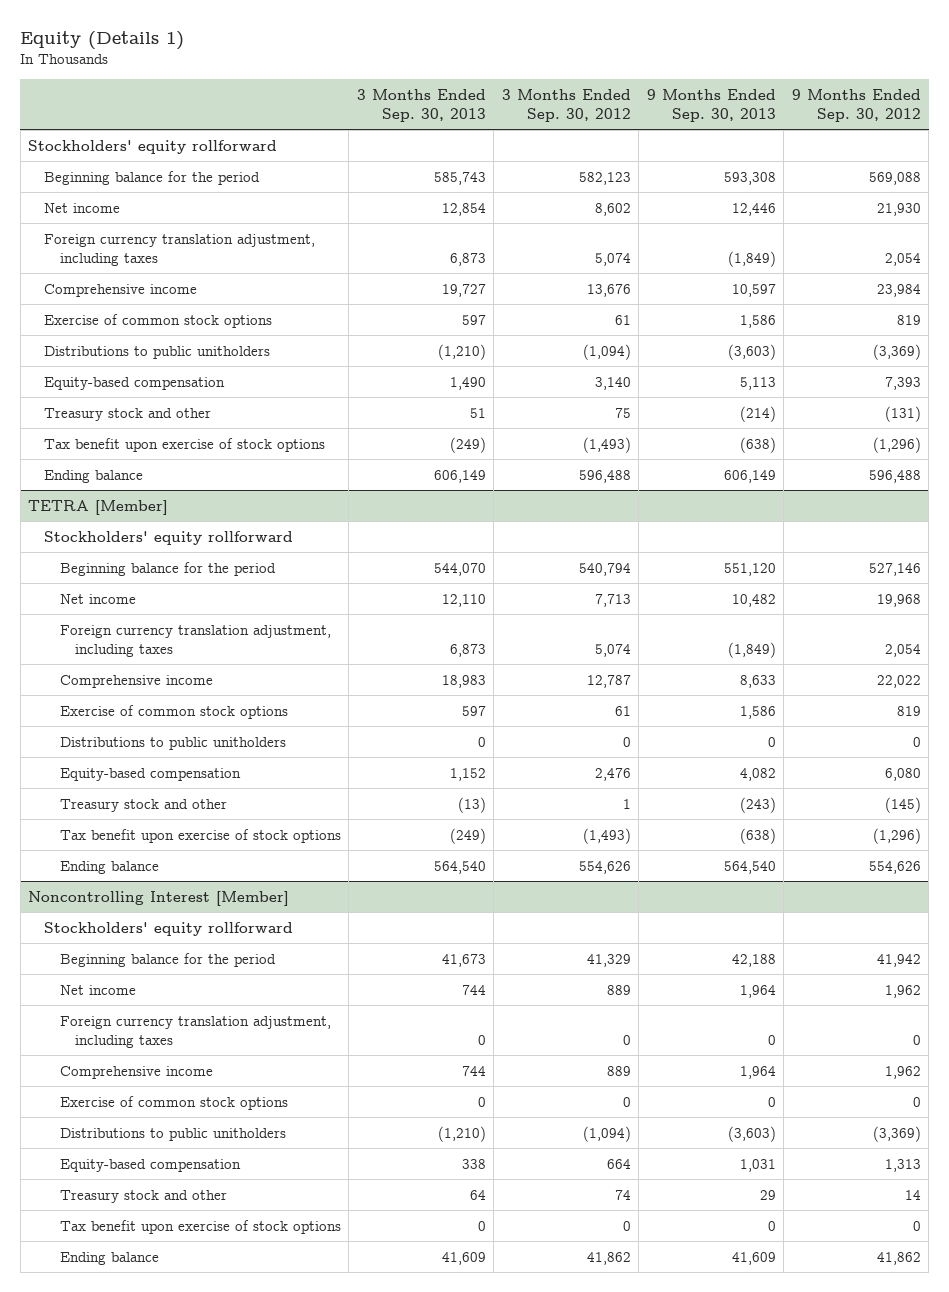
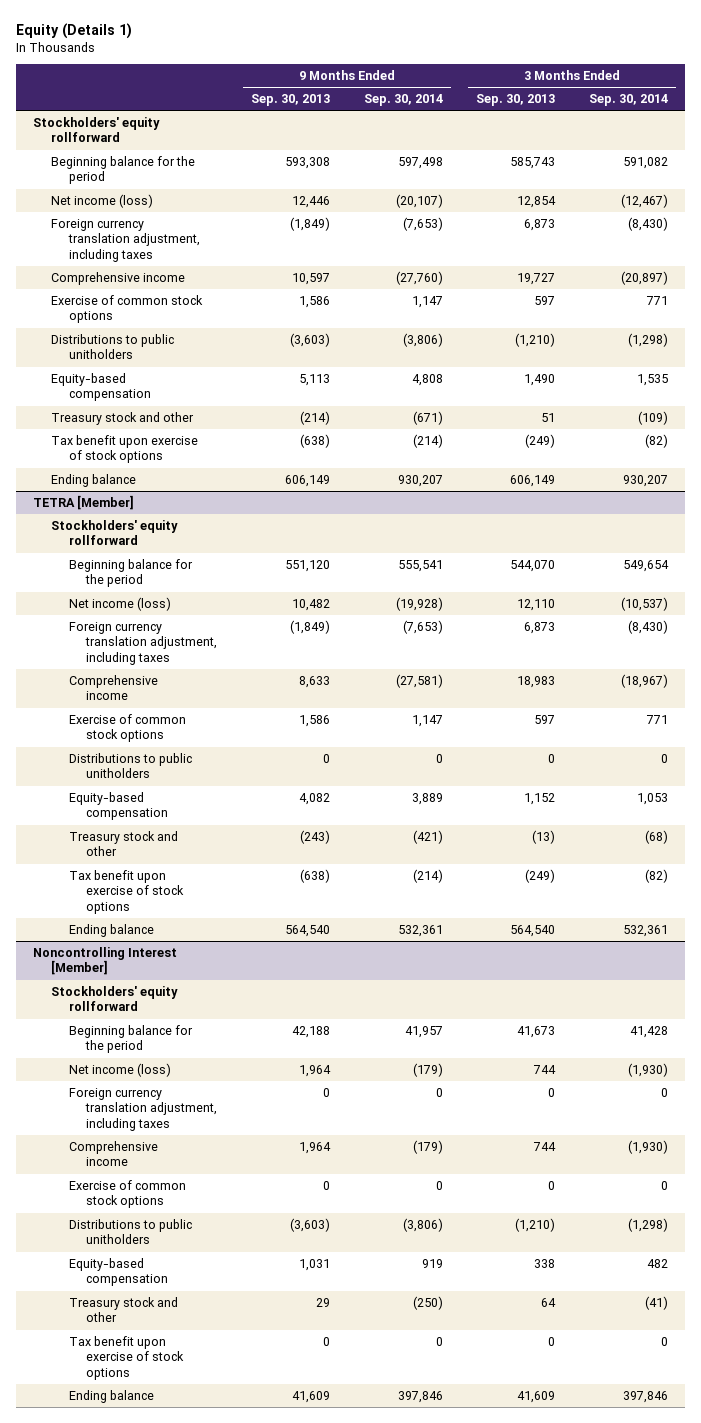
[501,88,631,123] 3 Months Ended Sep. 30, 2012 -> none
[791,88,921,123] 9 Months Ended Sep. 30, 2012 -> none
none -> [363,94,443,107] Sep. 30, 2014
none -> [588,94,668,107] Sep. 30, 2014
[43,202,120,213] Net income -> [50,193,153,208] Net income (loss)
[59,593,136,604] Net income -> [68,596,171,611] Net income (loss)
[59,984,136,995] Net income -> [68,1062,171,1077] Net income (loss)

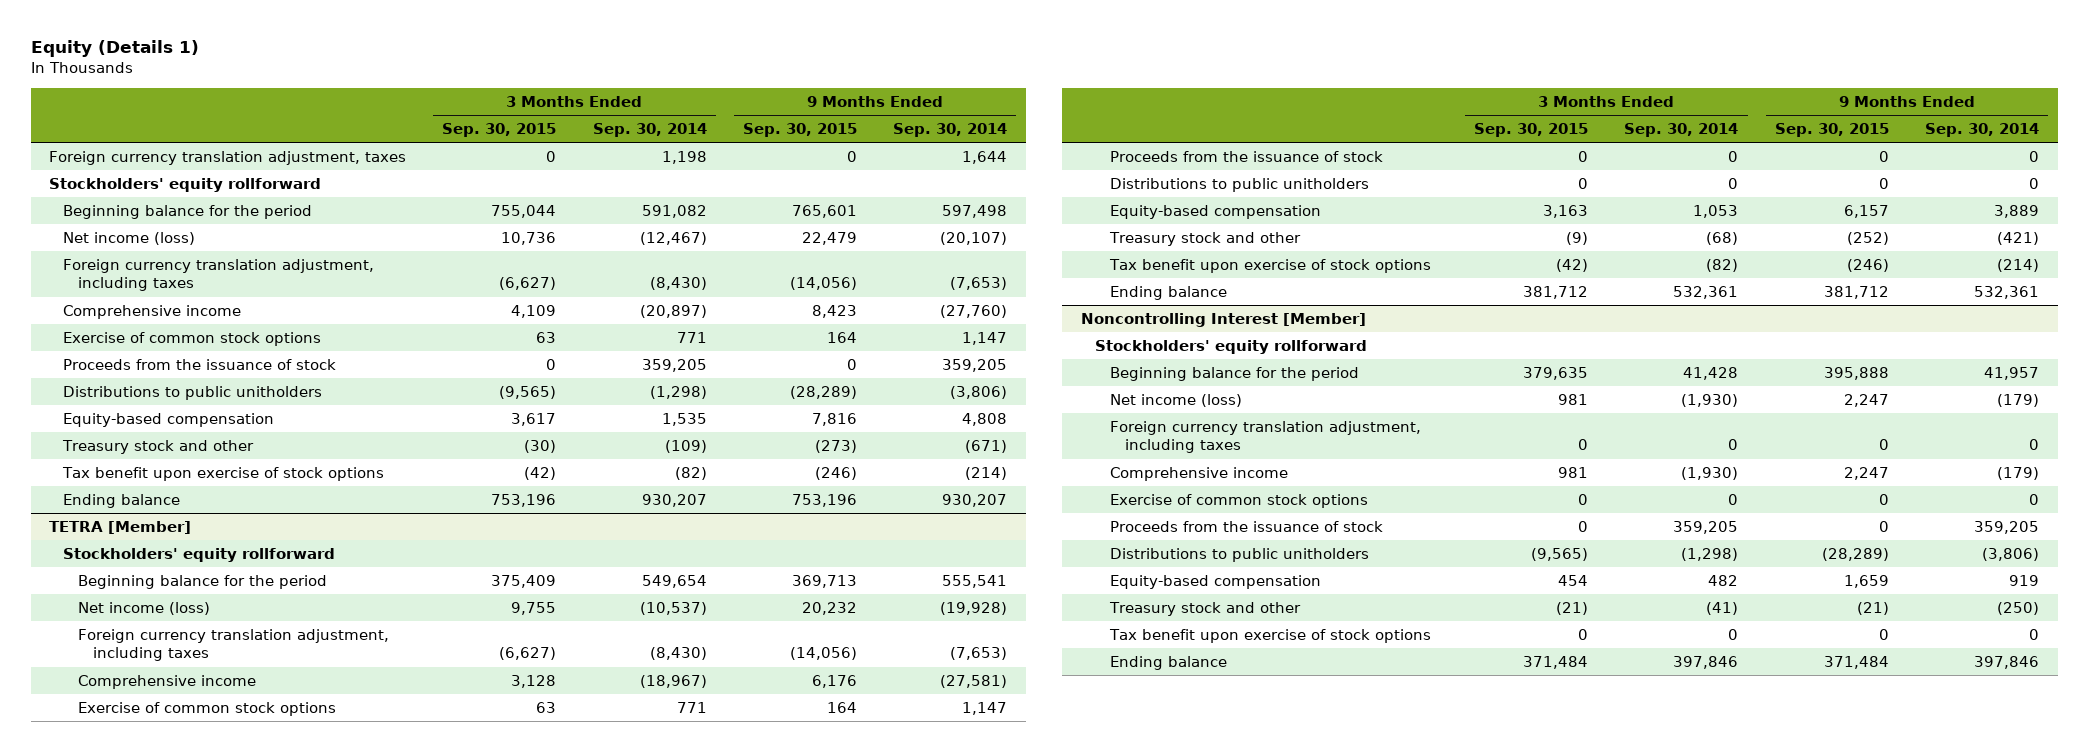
[251,94,331,107] Sep. 30, 2013 -> none
[476,94,556,107] Sep. 30, 2013 -> none
none -> [442,123,557,138] Sep. 30, 2015
none -> [742,123,857,138] Sep. 30, 2015
none -> [48,150,406,165] Foreign currency translation adjustment, taxes
none -> [63,358,337,370] Proceeds from the issuance of stock
none -> [1109,150,1383,162] Proceeds from the issuance of stock
none -> [1109,520,1383,532] Proceeds from the issuance of stock

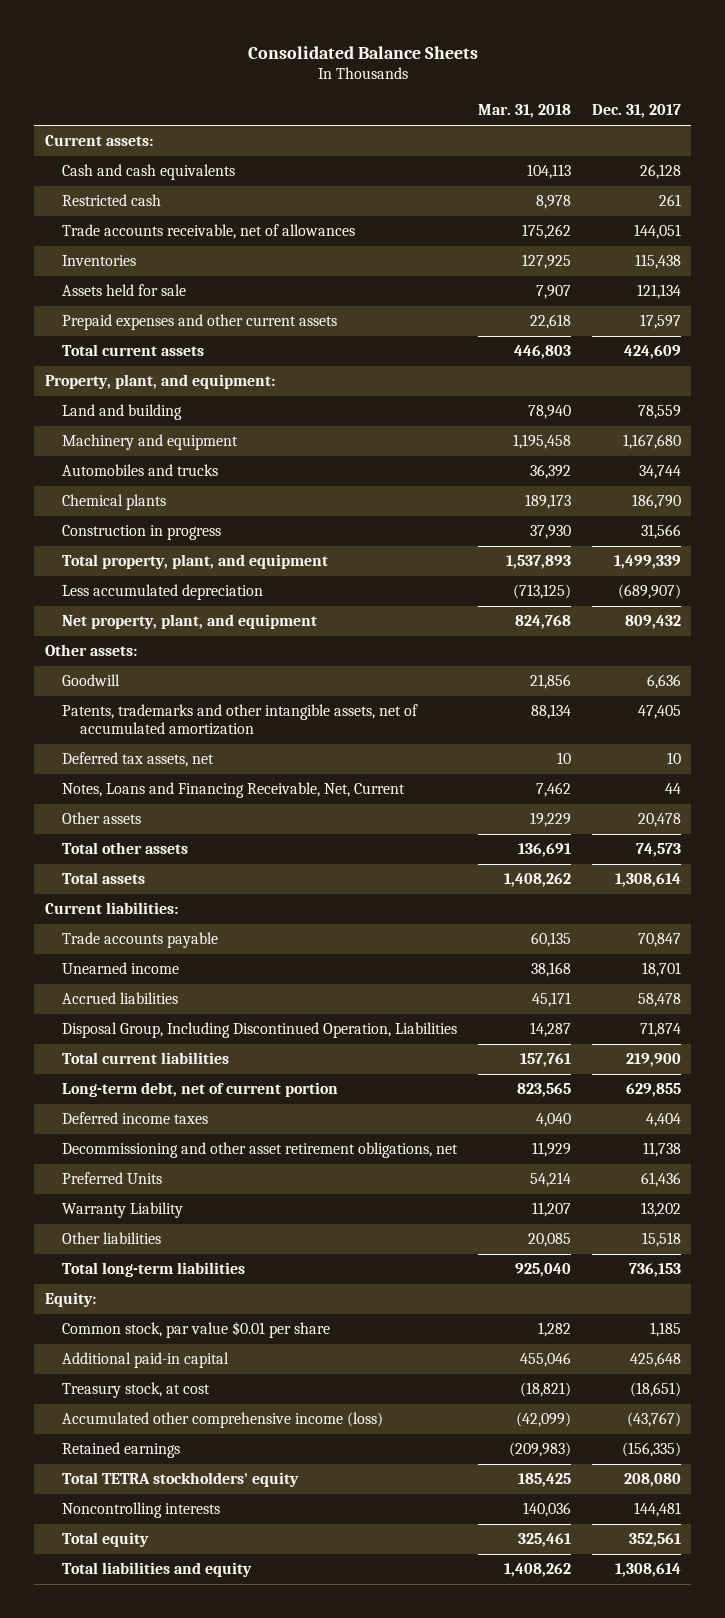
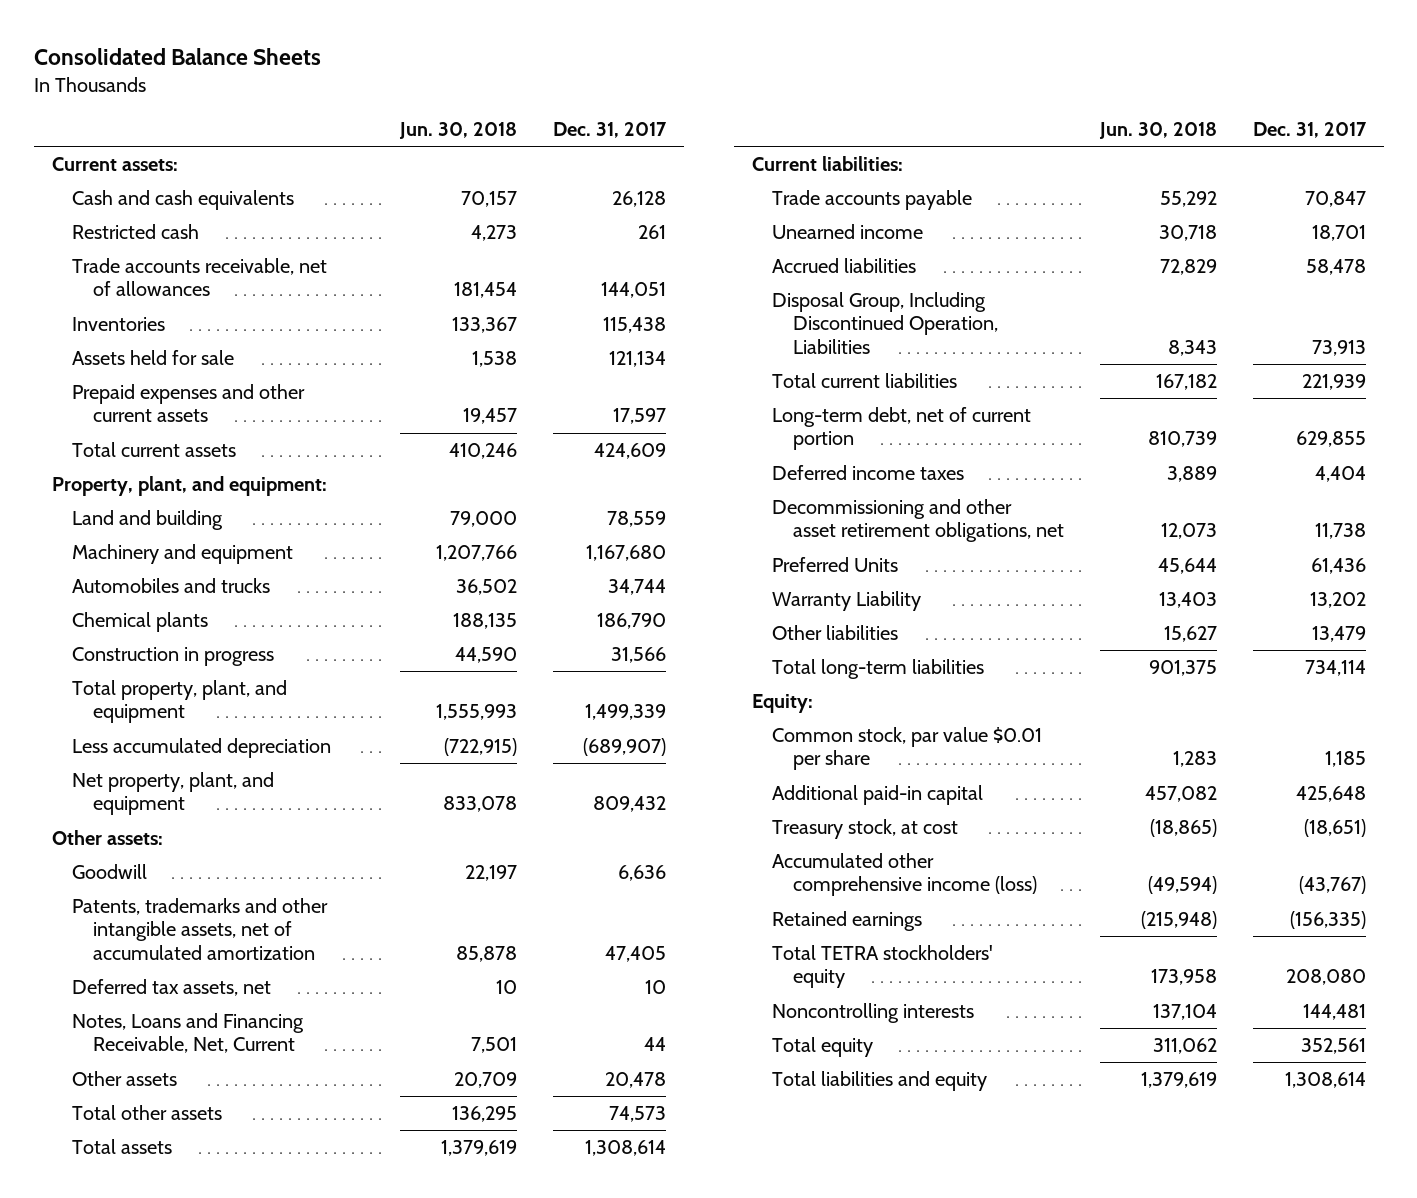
[477,104,571,119] Mar. 31, 2018 -> none
none -> [399,121,518,139] Jun. 30, 2018
[639,1022,681,1038] 71,874 -> [1311,339,1366,356] 73,913
[625,1053,681,1068] 219,900 -> [1301,374,1366,391] 221,939
[641,1232,681,1248] 15,518 -> [1311,626,1366,643] 13,479
[628,1263,681,1278] 736,153 -> [1304,660,1366,677] 734,114

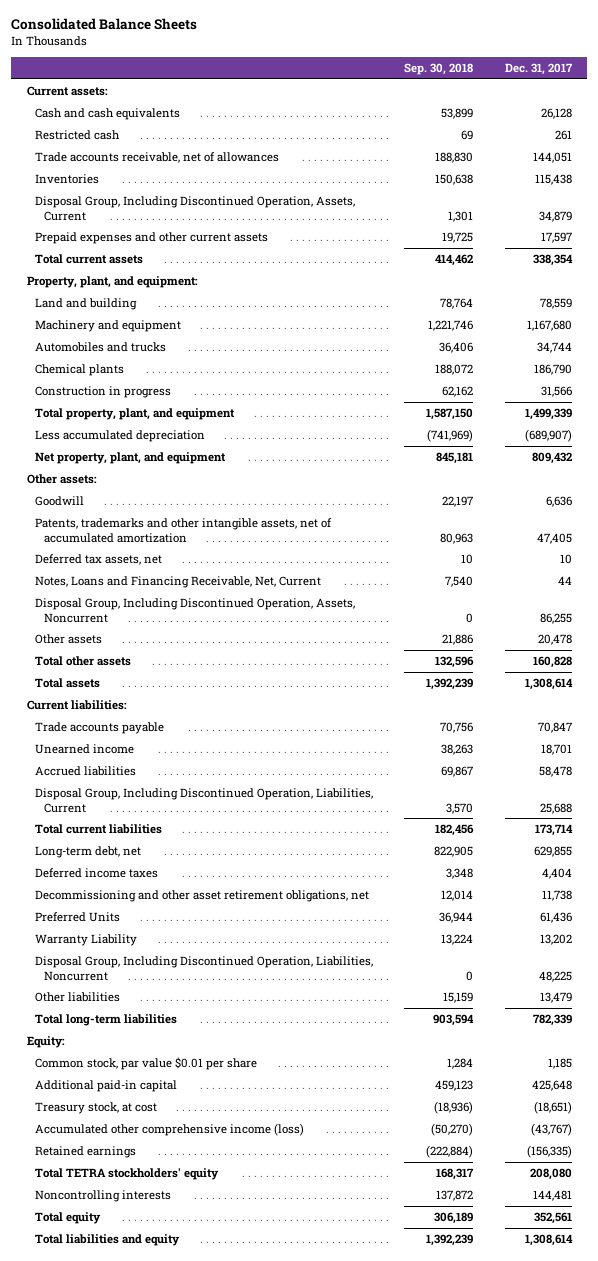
[399,121,518,139] Jun. 30, 2018 -> none
none -> [404,62,474,75] Sep. 30, 2018
[72,350,235,366] Assets held for sale -> none
none -> [35,196,356,221] Disposal Group, Including Discontinued Operation, Assets, Current
[593,443,666,460] 424,609 -> [532,254,573,267] 338,354
none -> [35,598,356,623] Disposal Group, Including Discontinued Operation, Assets, Noncurrent
[608,1106,666,1123] 74,573 -> [532,656,572,669] 160,828
[772,292,999,354] Disposal Group, Including Discontinued Operation, Liabilities -> [35,788,374,813] Disposal Group, Including Discontinued Operation, Liabilities, Current
[1311,339,1366,356] 73,913 -> [539,802,572,814] 25,688
[1301,374,1366,391] 221,939 -> [534,824,573,837] 173,714
[772,407,1032,451] Long-term debt, net of current portion -> [35,846,142,859] Long-term debt, net
none -> [35,956,374,981] Disposal Group, Including Discontinued Operation, Liabilities, Noncurrent
[1304,660,1366,677] 734,114 -> [532,1014,572,1027] 782,339

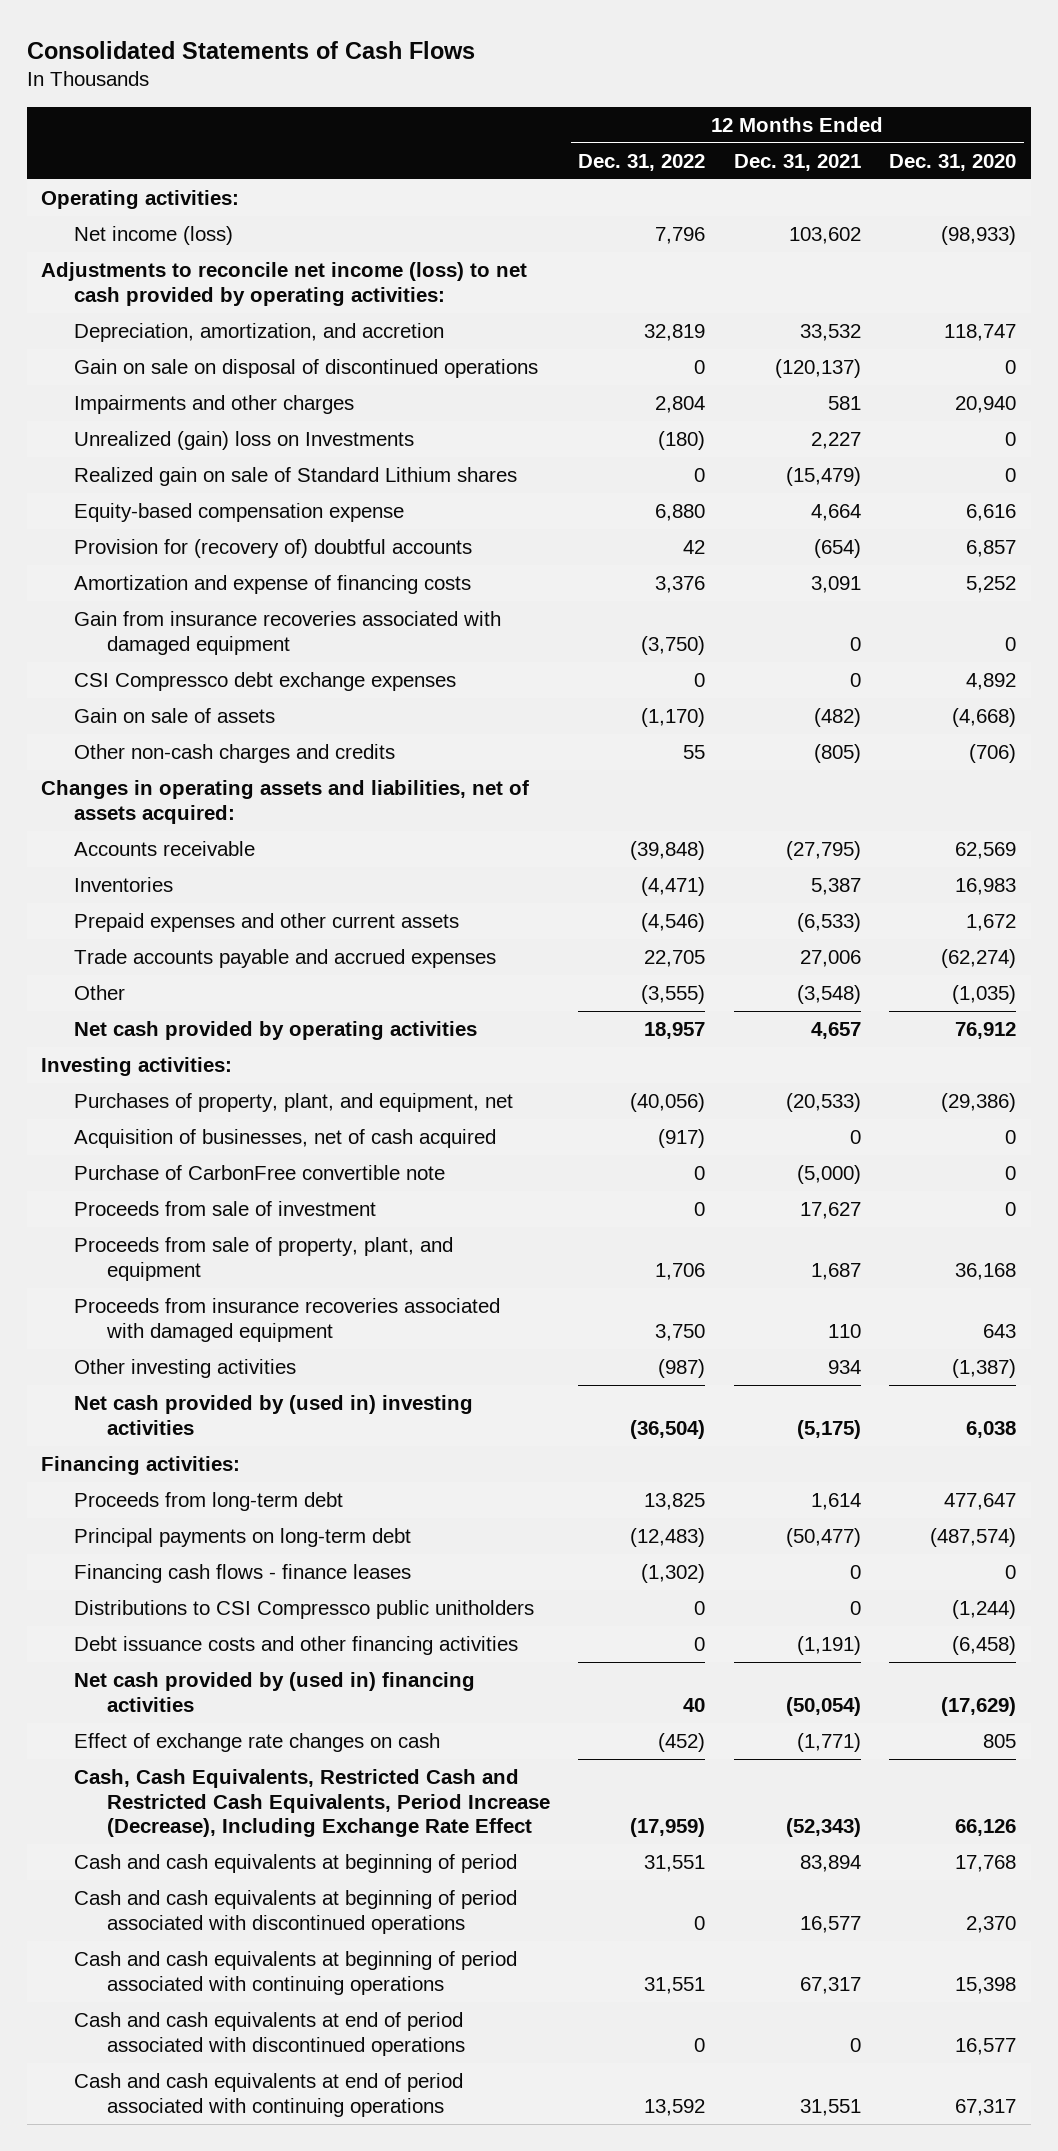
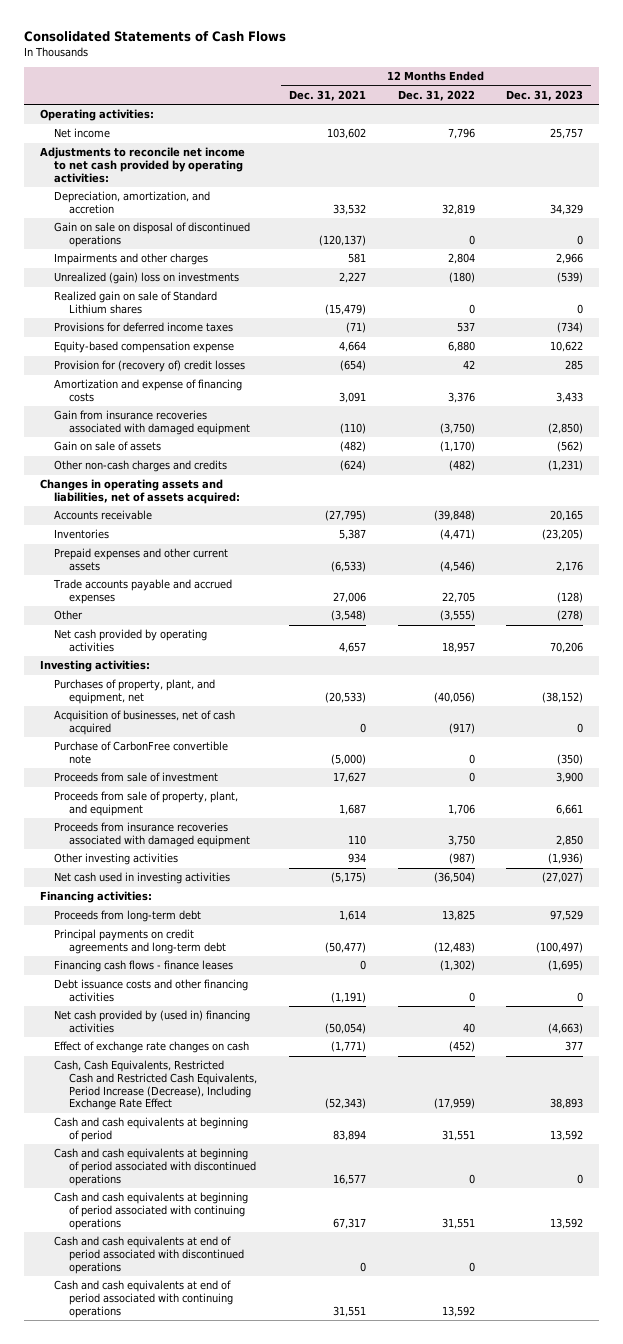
[889,154,1017,172] Dec. 31, 2020 -> none
none -> [506,89,584,101] Dec. 31, 2023
[73,226,233,246] Net income (loss) -> [54,128,111,139] Net income
[41,262,528,306] Adjustments to reconcile net income (loss) to net cash provided by operating activities: -> [40,147,246,183] Adjustments to reconcile net income to net cash provided by operating activities:
[73,431,414,451] Unrealized (gain) loss on Investments -> [54,272,240,285] Unrealized (gain) loss on investments
none -> [54,322,234,333] Provisions for deferred income taxes
[73,539,472,559] Provision for (recovery of) doubtful accounts -> [54,360,246,373] Provision for (recovery of) credit losses
[73,672,456,692] CSI Compressco debt exchange expenses -> none
[849,636,861,651] 0 -> [339,422,366,434] (110)
[683,745,706,760] 55 -> [448,460,475,472] (482)
[813,744,861,764] (805) -> [339,460,366,472] (624)
[73,1395,473,1435] Net cash provided by (used in) investing activities -> [54,872,231,885] Net cash used in investing activities
[73,1528,411,1548] Principal payments on long-term debt -> [54,929,226,954] Principal payments on credit agreements and long-term debt
[73,1600,534,1620] Distributions to CSI Compressco public unitholders -> none

